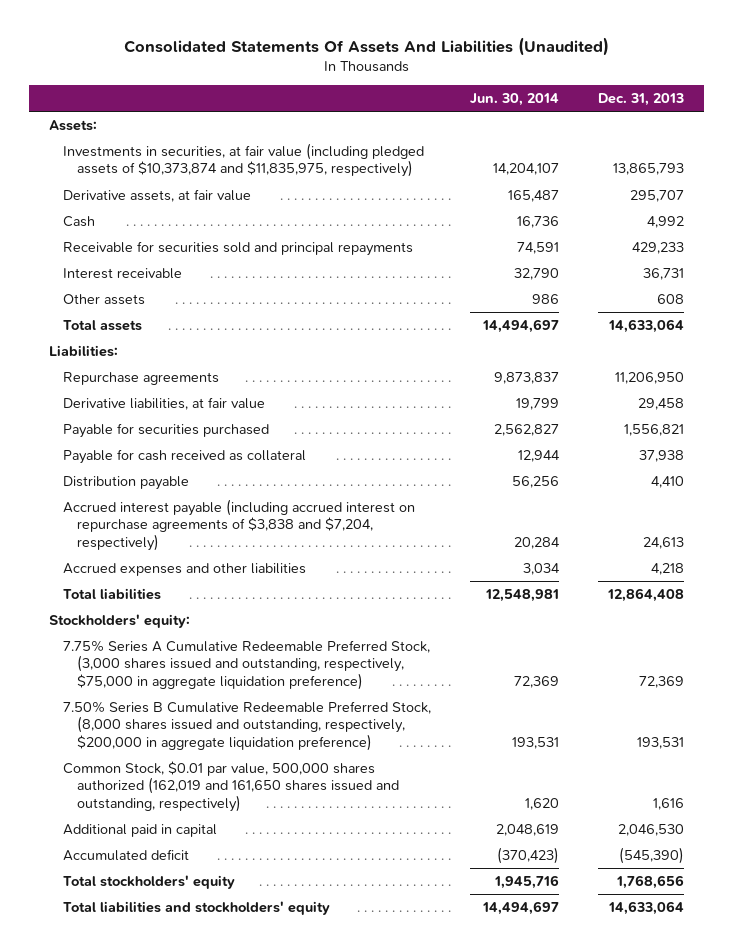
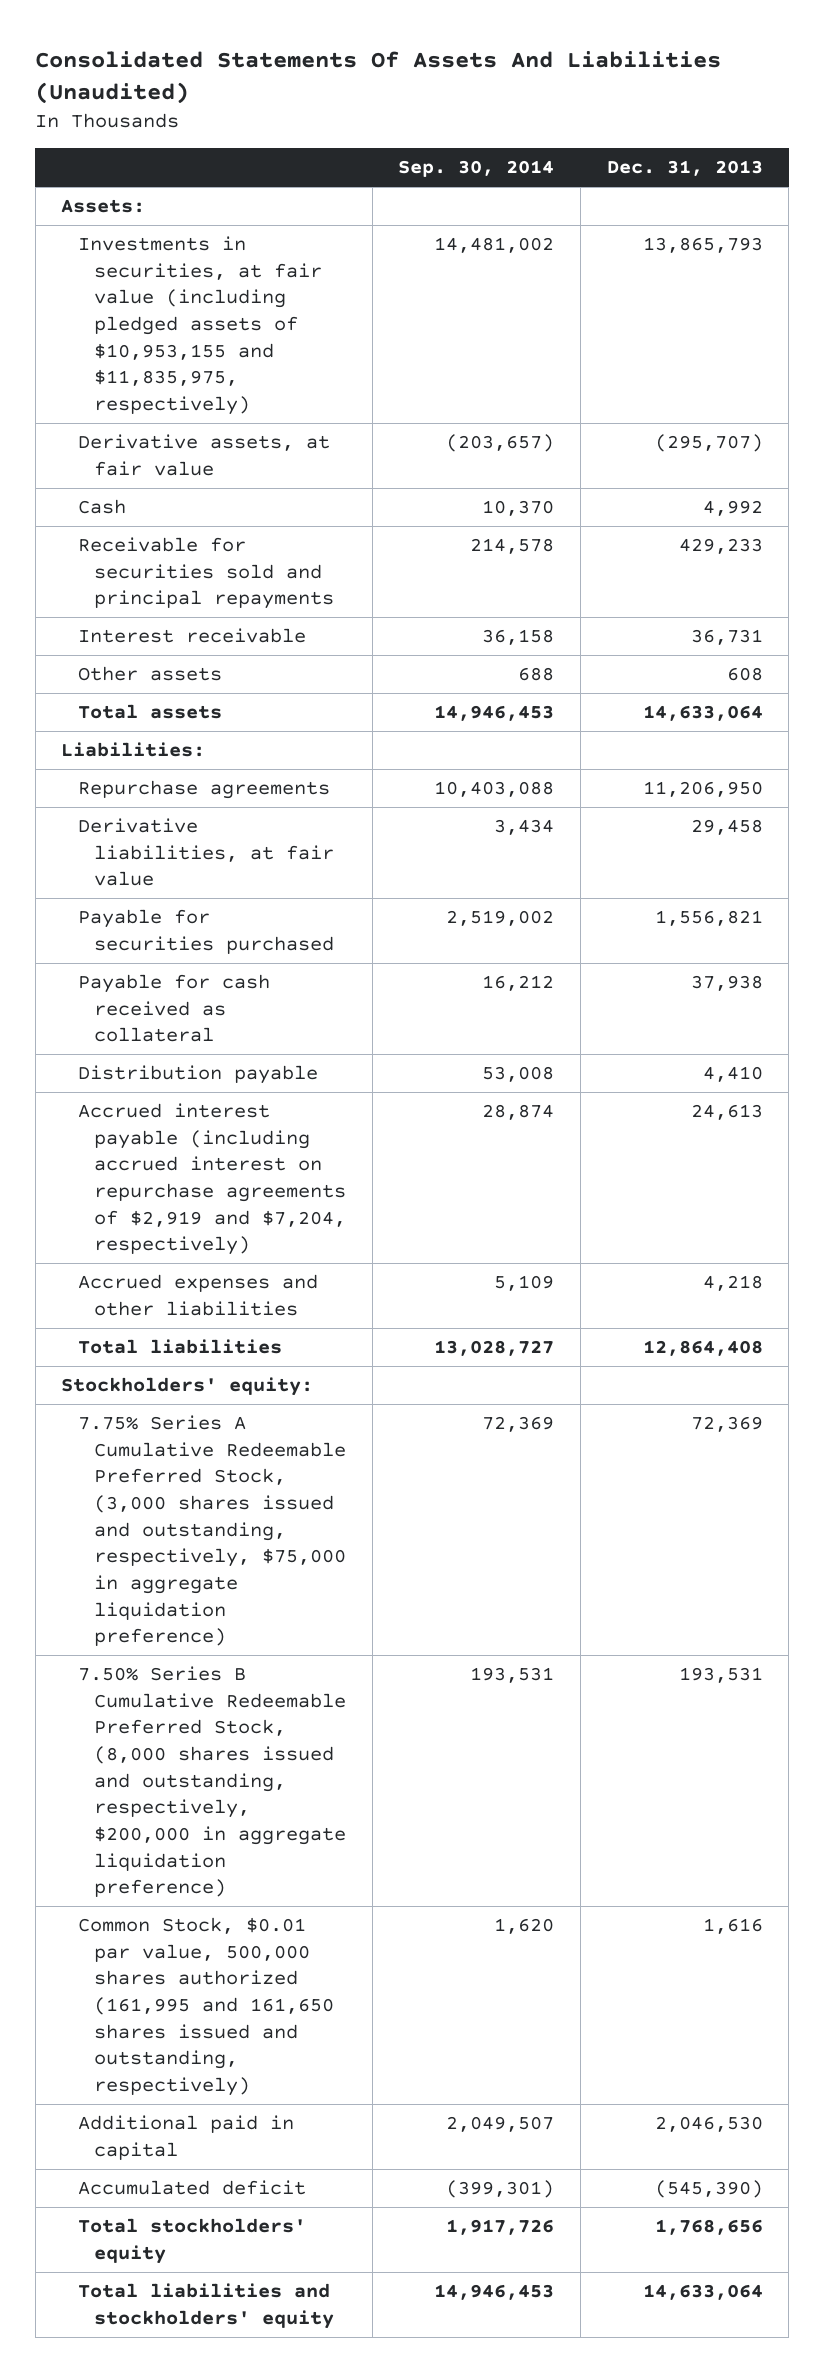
[470,93,560,107] Jun. 30, 2014 -> none
none -> [398,160,555,178] Sep. 30, 2014
[63,142,425,178] Investments in securities, at fair value (including pledged assets of $10,373,874 and $11,835,975, respectively) -> [77,236,323,416] Investments in securities, at fair value (including pledged assets of $10,953,155 and $11,835,975, respectively)
[630,189,685,202] 295,707 -> [654,434,763,453] (295,707)
[63,498,416,552] Accrued interest payable (including accrued interest on repurchase agreements of $3,838 and $7,204, respectively) -> [77,1103,347,1256] Accrued interest payable (including accrued interest on repurchase agreements of $2,919 and $7,204, respectively)
[63,760,400,813] Common Stock, $0.01 par value, 500,000 shares authorized (162,019 and 161,650 shares issued and outstanding, respectively) -> [77,1917,335,2097] Common Stock, $0.01 par value, 500,000 shares authorized (161,995 and 161,650 shares issued and outstanding, respectively)

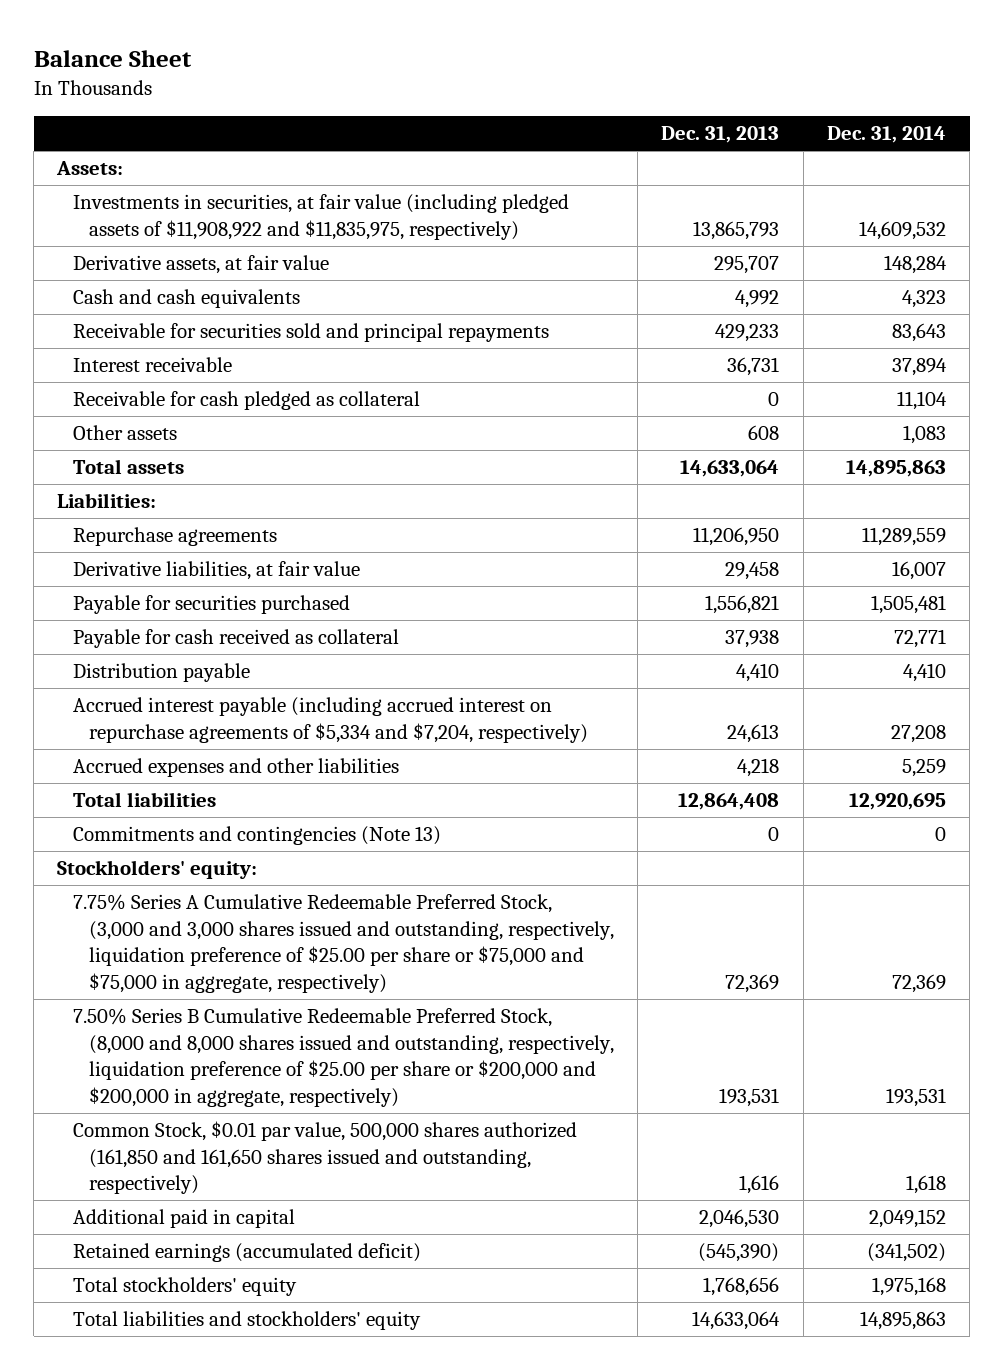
[35,51,722,105] Consolidated Statements Of Assets And Liabilities (Unaudited) -> [33,49,192,67] Balance Sheet
[398,160,555,178] Sep. 30, 2014 -> none
none -> [826,126,946,144] Dec. 31, 2014
[77,236,323,416] Investments in securities, at fair value (including pledged assets of $10,953,155 and $11,835,975, respectively) -> [73,194,570,240] Investments in securities, at fair value (including pledged assets of $11,908,922 and $11,835,975, respectively)
[654,434,763,453] (295,707) -> [714,256,780,275] 295,707
[77,499,126,515] Cash -> [73,289,301,309] Cash and cash equivalents
none -> [73,391,421,411] Receivable for cash pledged as collateral
[77,1103,347,1256] Accrued interest payable (including accrued interest on repurchase agreements of $2,919 and $7,204, respectively) -> [73,697,589,743] Accrued interest payable (including accrued interest on repurchase agreements of $5,334 and $7,204, respectively)
none -> [73,826,442,846] Commitments and contingencies (Note 13)
[77,1415,347,1647] 7.75% Series A Cumulative Redeemable Preferred Stock, (3,000 shares issued and outstanding, respectively, $75,000 in aggregate liquidation preference) -> [73,894,615,994] 7.75% Series A Cumulative Redeemable Preferred Stock, (3,000 and 3,000 shares issued and outstanding, respectively, liquidation preference of $25.00 per share or $75,000 and $75,000 in aggregate, respectively)
[77,1666,347,1898] 7.50% Series B Cumulative Redeemable Preferred Stock, (8,000 shares issued and outstanding, respectively, $200,000 in aggregate liquidation preference) -> [73,1008,615,1108] 7.50% Series B Cumulative Redeemable Preferred Stock, (8,000 and 8,000 shares issued and outstanding, respectively, liquidation preference of $25.00 per share or $200,000 and $200,000 in aggregate, respectively)
[77,1917,335,2097] Common Stock, $0.01 par value, 500,000 shares authorized (161,995 and 161,650 shares issued and outstanding, respectively) -> [73,1121,578,1195] Common Stock, $0.01 par value, 500,000 shares authorized (161,850 and 161,650 shares issued and outstanding, respectively)
[77,2180,306,2196] Accumulated deficit -> [73,1243,422,1263] Retained earnings (accumulated deficit)

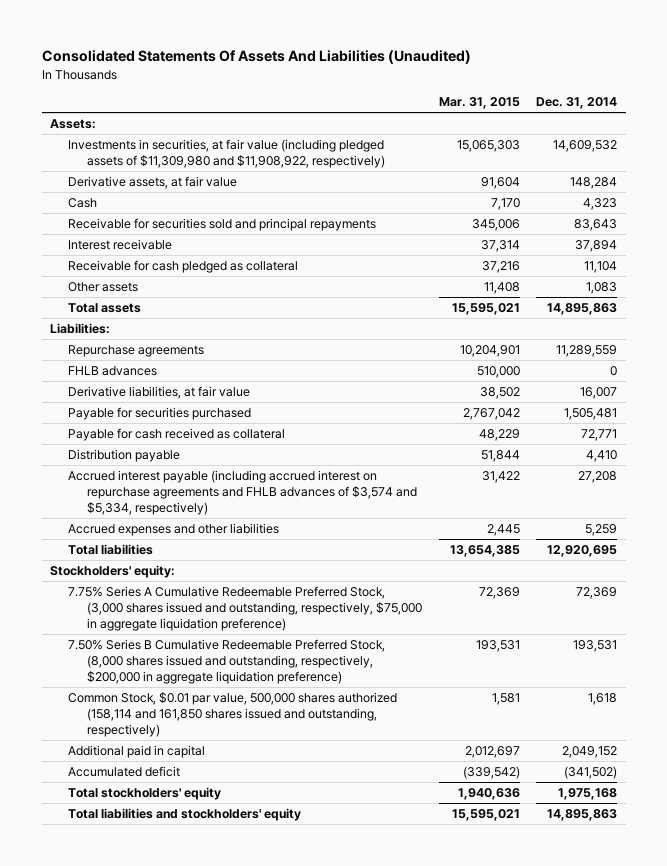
[33,49,192,67] Balance Sheet -> [41,50,471,65] Consolidated Statements Of Assets And Liabilities (Unaudited)
[661,126,780,144] Dec. 31, 2013 -> none
none -> [438,97,520,110] Mar. 31, 2015
[73,194,570,240] Investments in securities, at fair value (including pledged assets of $11,908,922 and $11,835,975, respectively) -> [68,138,385,168] Investments in securities, at fair value (including pledged assets of $11,309,980 and $11,908,922, respectively)
[73,289,301,309] Cash and cash equivalents -> [68,197,98,208] Cash
none -> [68,365,158,376] FHLB advances
[73,697,589,743] Accrued interest payable (including accrued interest on repurchase agreements of $5,334 and $7,204, respectively) -> [68,469,417,515] Accrued interest payable (including accrued interest on repurchase agreements and FHLB advances of $3,574 and $5,334, respectively)
[73,826,442,846] Commitments and contingencies (Note 13) -> none
[73,894,615,994] 7.75% Series A Cumulative Redeemable Preferred Stock, (3,000 and 3,000 shares issued and outstanding, respectively, liquidation preference of $25.00 per share or $75,000 and $75,000 in aggregate, respectively) -> [68,585,422,631] 7.75% Series A Cumulative Redeemable Preferred Stock, (3,000 shares issued and outstanding, respectively, $75,000 in aggregate liquidation preference)
[73,1008,615,1108] 7.50% Series B Cumulative Redeemable Preferred Stock, (8,000 and 8,000 shares issued and outstanding, respectively, liquidation preference of $25.00 per share or $200,000 and $200,000 in aggregate, respectively) -> [68,638,386,684] 7.50% Series B Cumulative Redeemable Preferred Stock, (8,000 shares issued and outstanding, respectively, $200,000 in aggregate liquidation preference)
[73,1121,578,1195] Common Stock, $0.01 par value, 500,000 shares authorized (161,850 and 161,650 shares issued and outstanding, respectively) -> [68,691,398,737] Common Stock, $0.01 par value, 500,000 shares authorized (158,114 and 161,850 shares issued and outstanding, respectively)
[73,1243,422,1263] Retained earnings (accumulated deficit) -> [68,765,181,777] Accumulated deficit

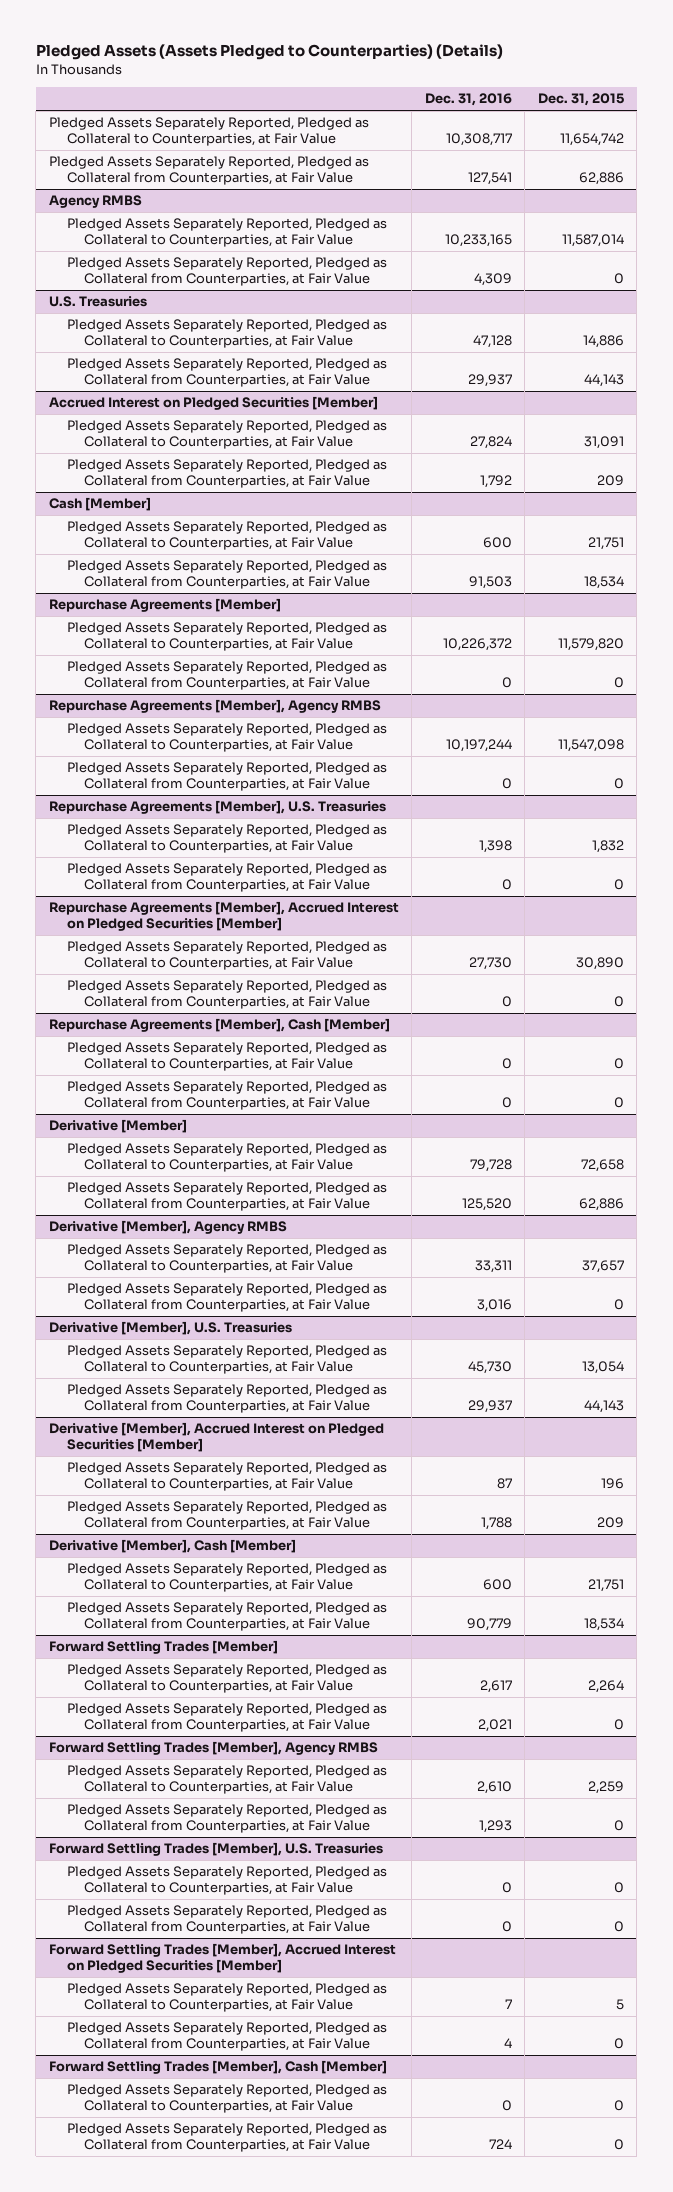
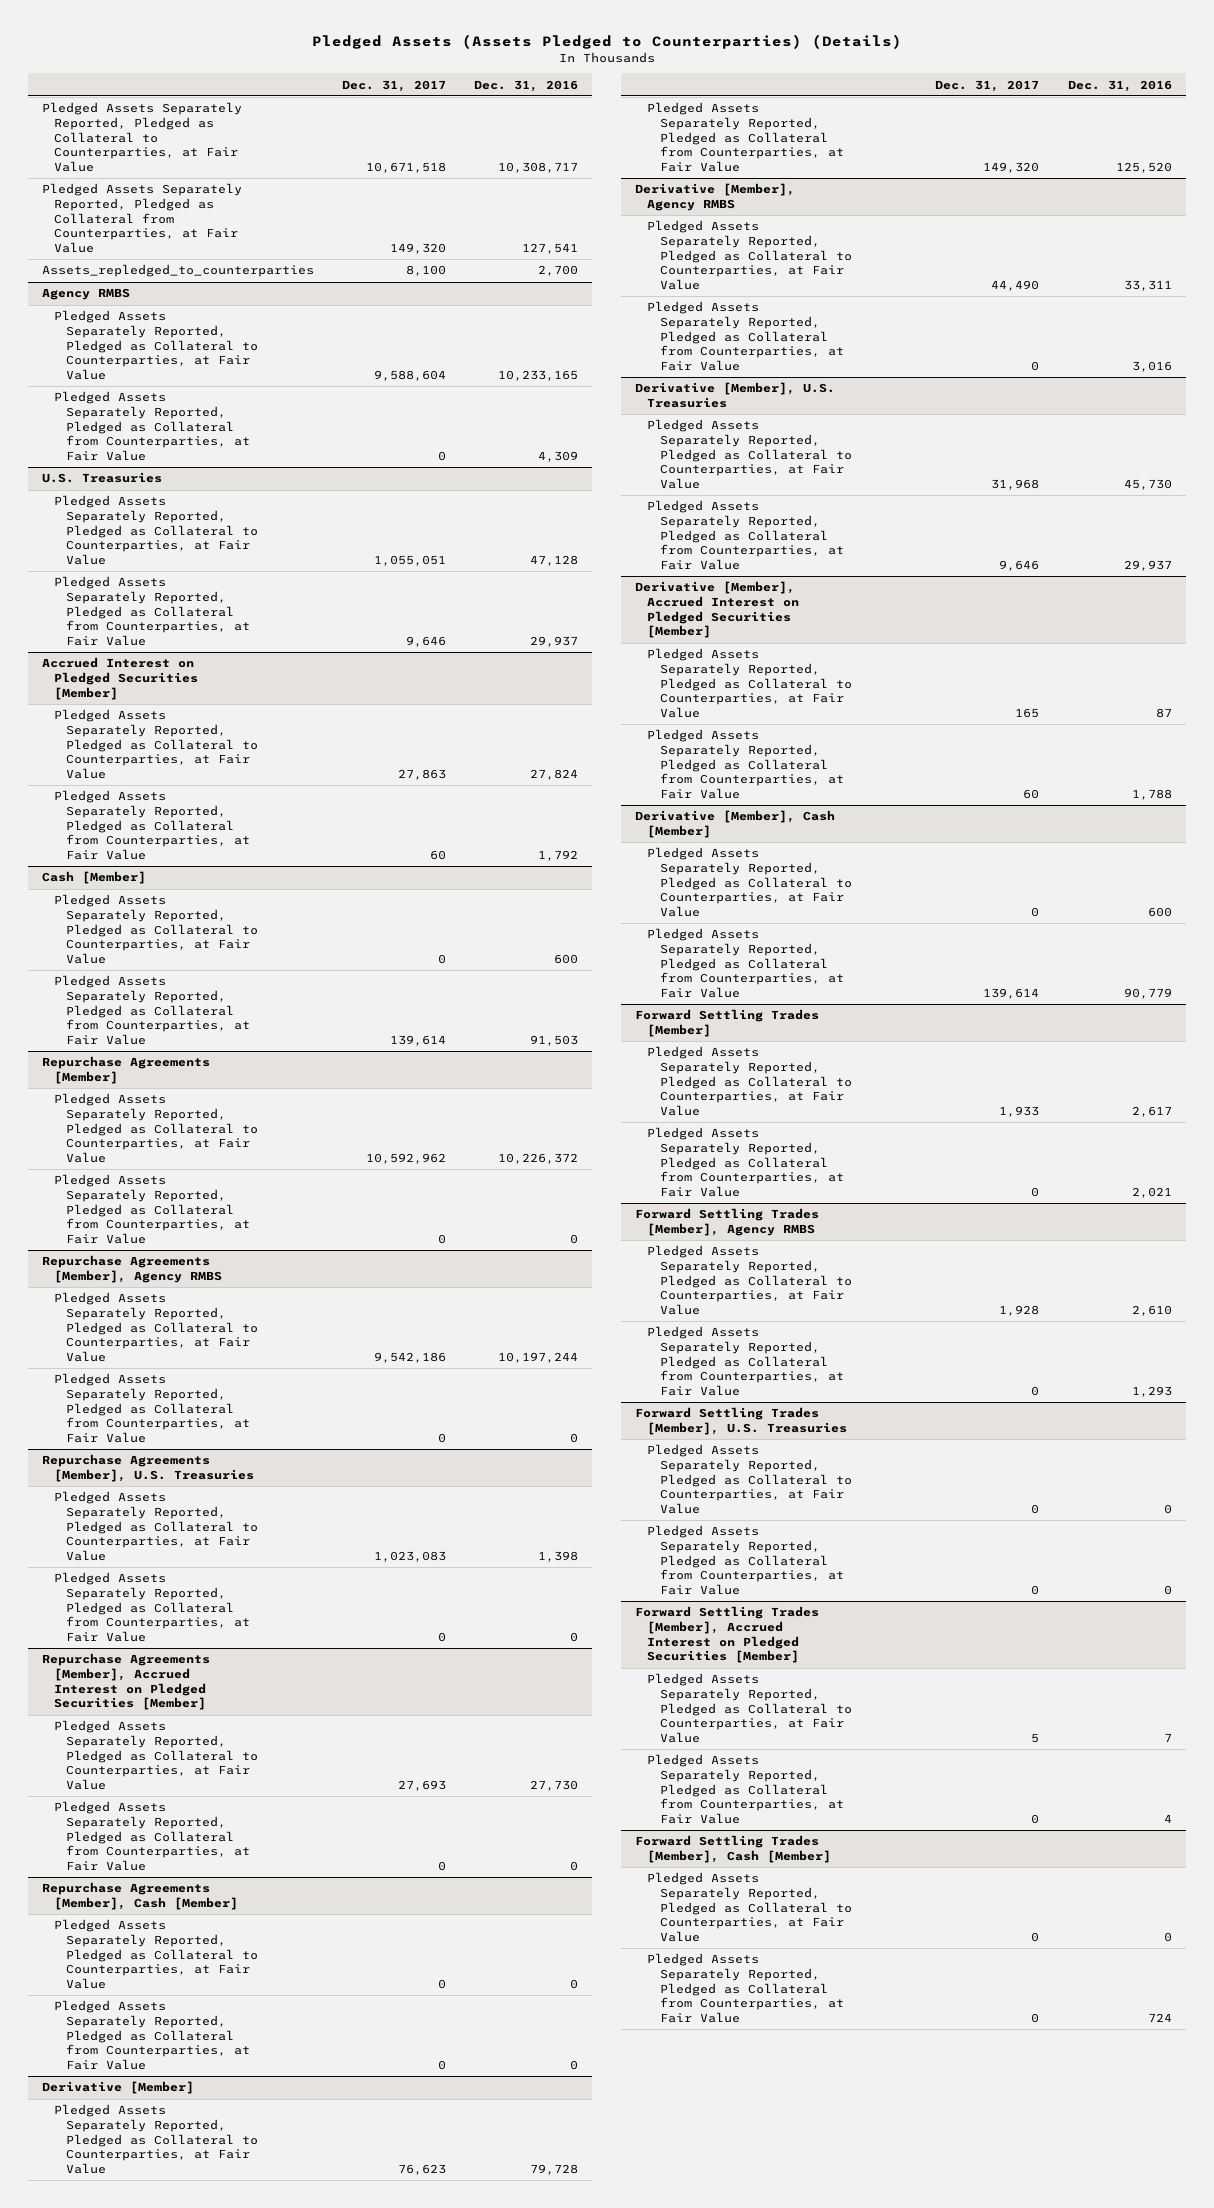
[537,93,624,107] Dec. 31, 2015 -> none
none -> [342,79,447,92] Dec. 31, 2017
none -> [42,264,315,278] Assets_repledged_to_counterparties

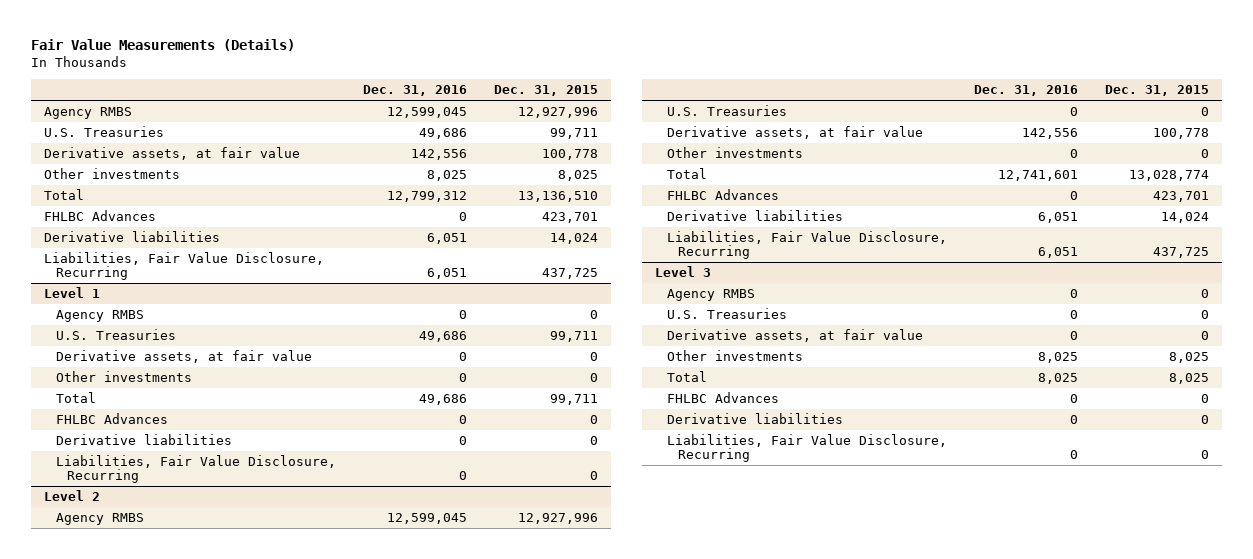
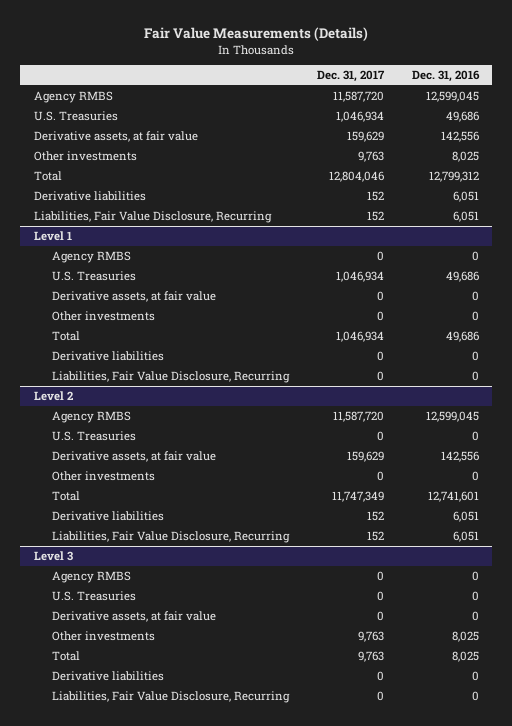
[493,85,598,97] Dec. 31, 2015 -> none
none -> [316,70,385,83] Dec. 31, 2017
[44,210,157,222] FHLBC Advances -> none
[55,413,168,425] FHLBC Advances -> none
[666,189,779,201] FHLBC Advances -> none
[666,392,779,404] FHLBC Advances -> none

